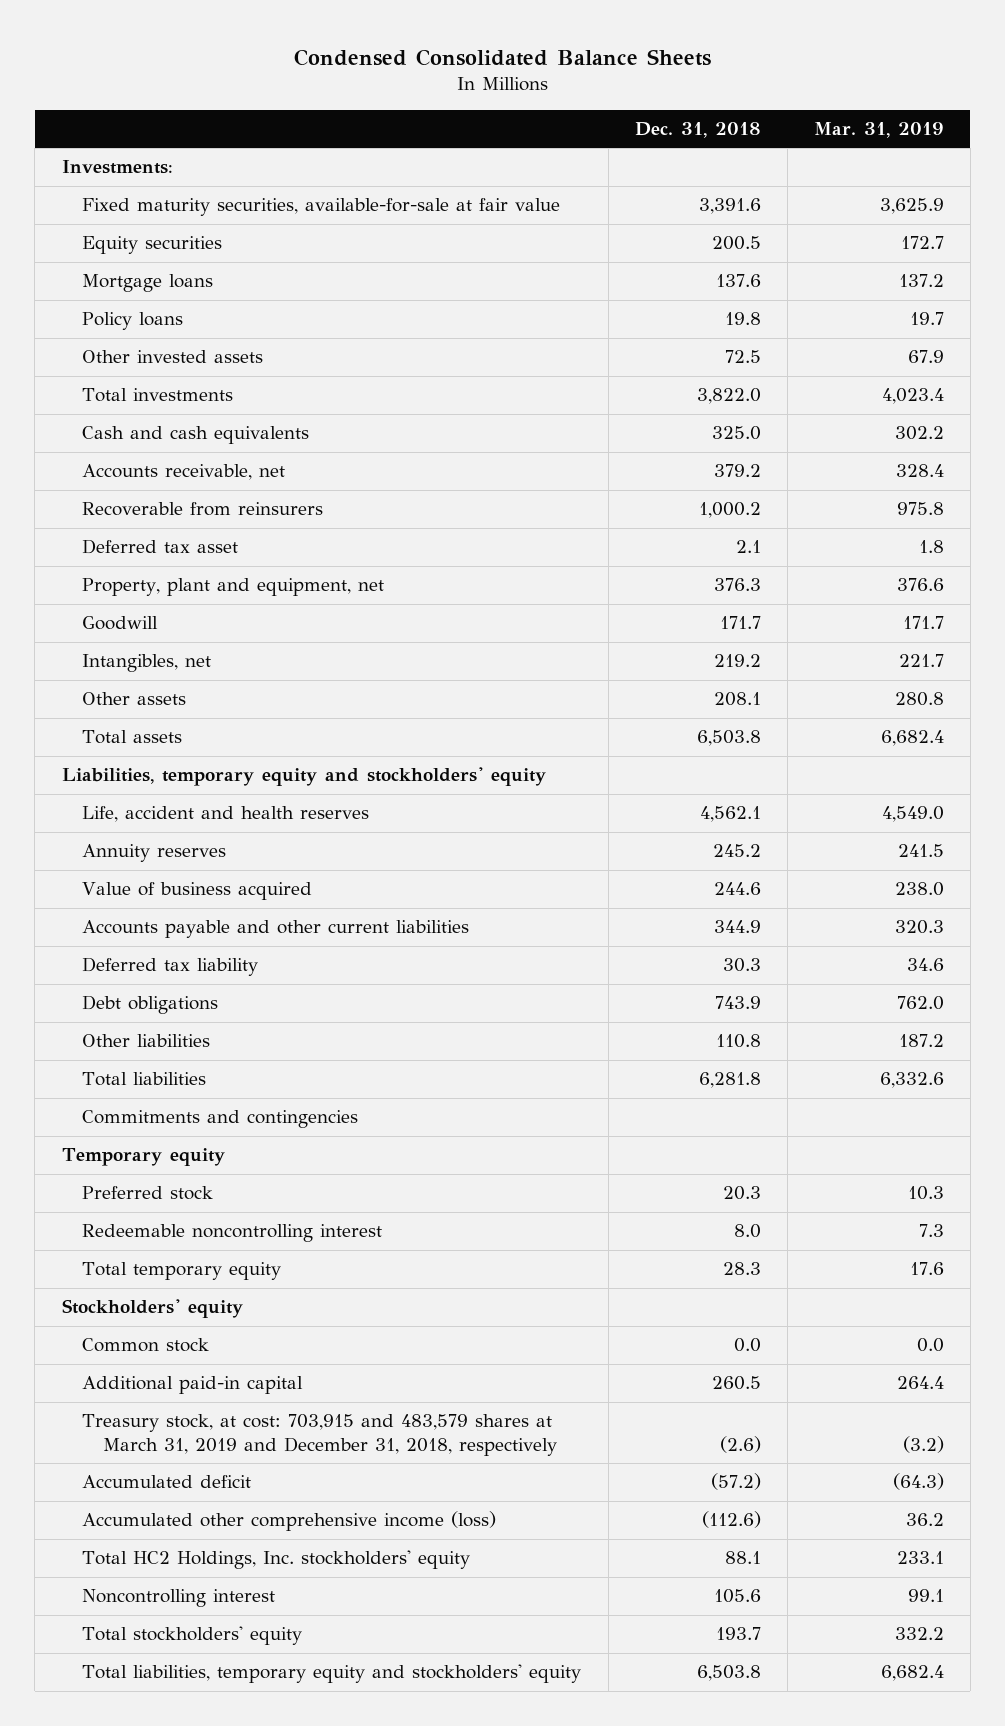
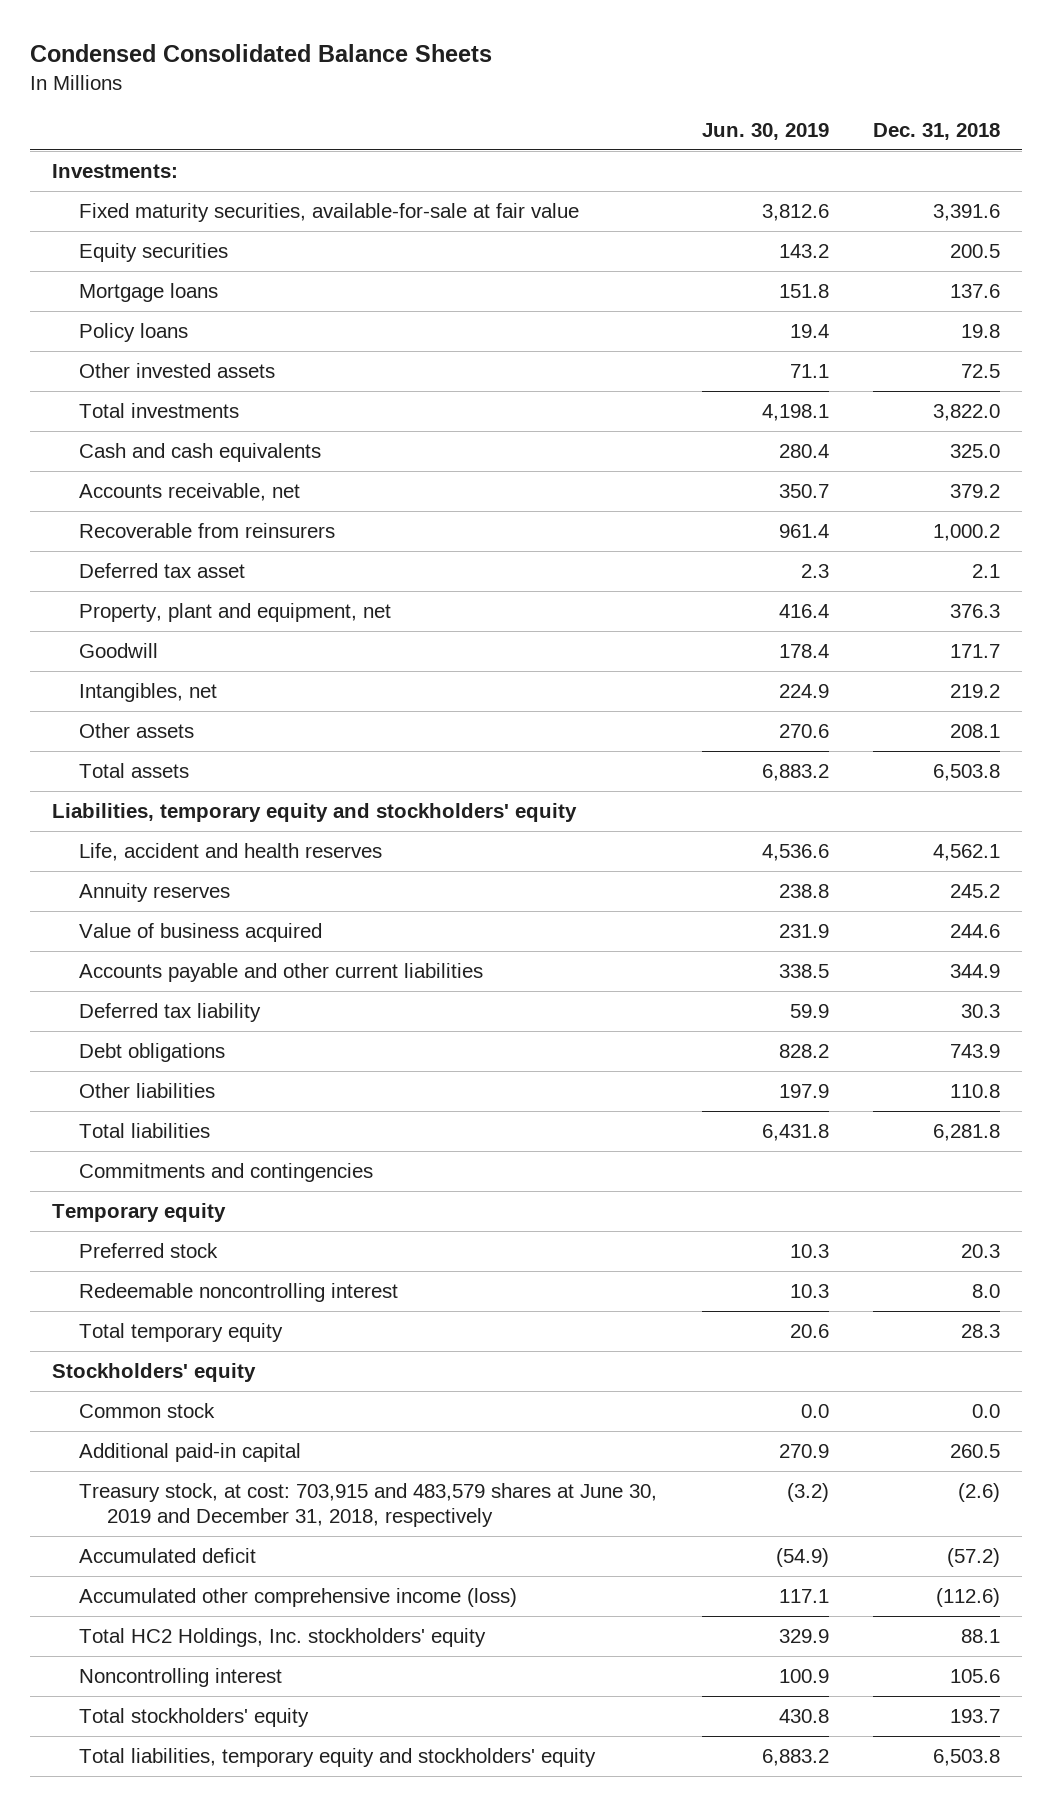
[813,122,944,139] Mar. 31, 2019 -> none
none -> [701,123,829,141] Jun. 30, 2019
[82,1414,558,1456] Treasury stock, at cost: 703,915 and 483,579 shares at March 31, 2019 and December 31, 2018, respectively -> [79,1482,658,1528] Treasury stock, at cost: 703,915 and 483,579 shares at June 30, 2019 and December 31, 2018, respectively

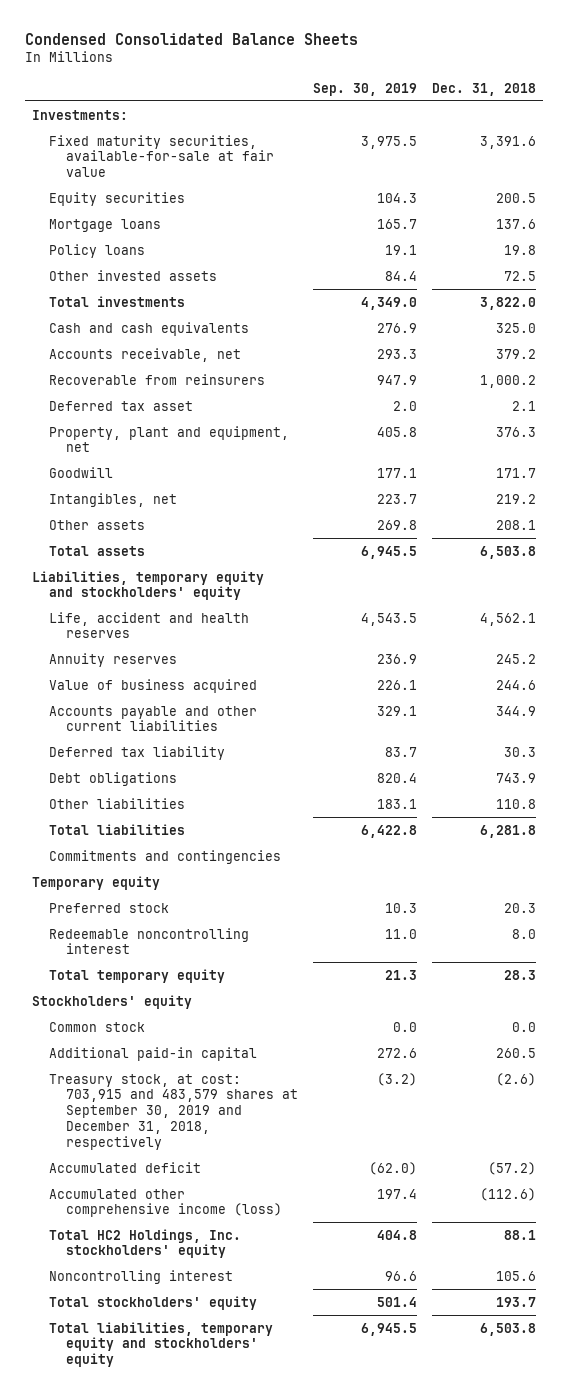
[701,123,829,141] Jun. 30, 2019 -> none
none -> [312,82,417,96] Sep. 30, 2019
[79,1482,658,1528] Treasury stock, at cost: 703,915 and 483,579 shares at June 30, 2019 and December 31, 2018, respectively -> [48,1073,298,1150] Treasury stock, at cost: 703,915 and 483,579 shares at September 30, 2019 and December 31, 2018, respectively

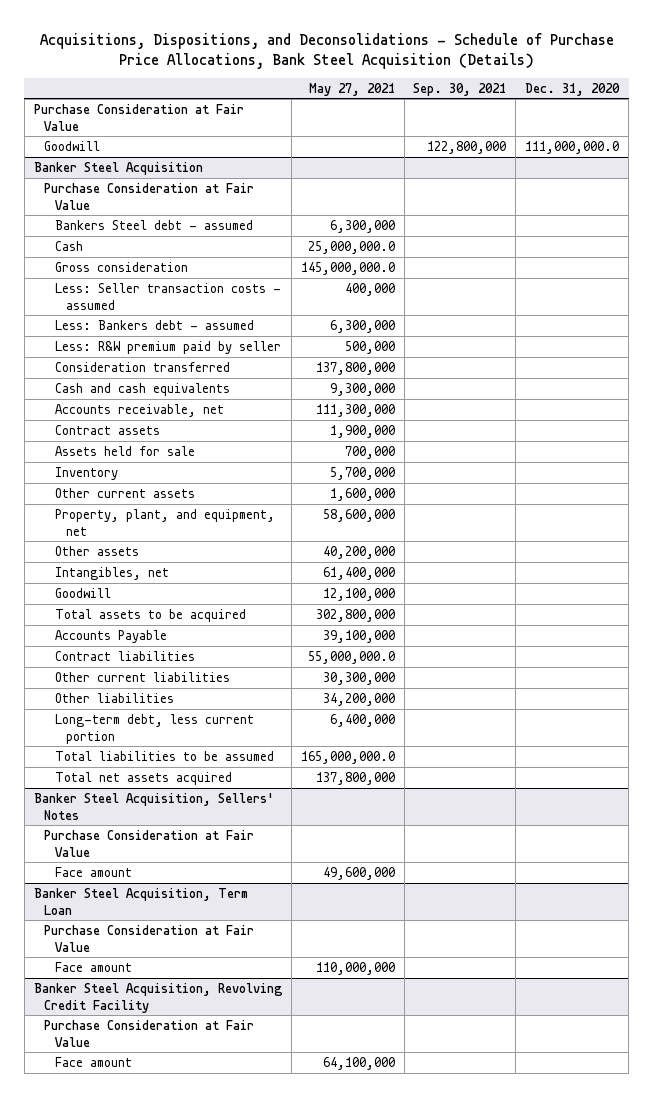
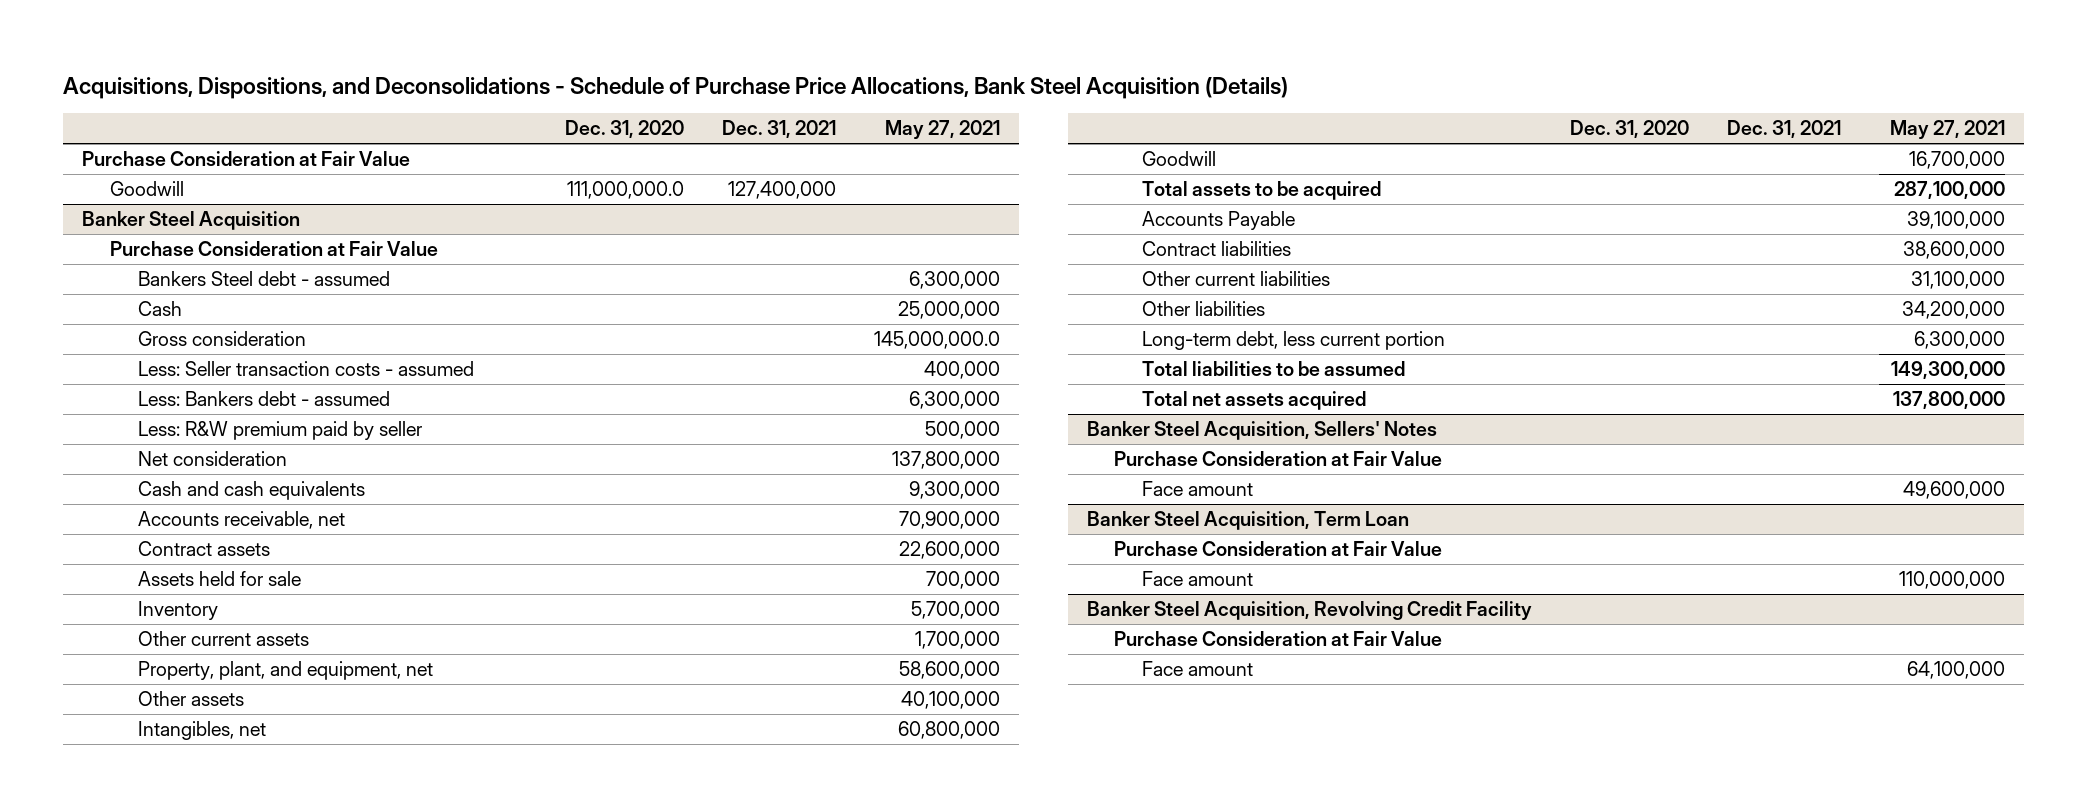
[413,82,507,96] Sep. 30, 2021 -> none
none -> [722,120,837,139] Dec. 31, 2021
[307,240,395,254] 25,000,000.0 -> [898,301,1001,320] 25,000,000
[55,361,231,372] Consideration transferred -> [137,451,287,467] Net consideration
[315,403,395,417] 111,300,000 -> [899,511,1001,530] 70,900,000
[329,424,395,438] 1,900,000 -> [899,541,1001,560] 22,600,000
[329,487,395,501] 1,600,000 -> [915,631,1001,650] 1,700,000
[322,545,395,559] 40,200,000 -> [901,691,1001,710] 40,100,000
[322,566,395,580] 61,400,000 -> [898,721,1001,740] 60,800,000
[322,587,395,601] 12,100,000 -> [1908,151,2005,170] 16,700,000
[315,608,395,622] 302,800,000 -> [1893,181,2005,200] 287,100,000
[307,650,395,664] 55,000,000.0 -> [1902,241,2005,260] 38,600,000
[322,671,395,685] 30,300,000 -> [1910,271,2005,290] 31,100,000
[329,713,395,727] 6,400,000 -> [1913,331,2005,350] 6,300,000
[300,750,395,764] 165,000,000.0 -> [1890,361,2005,380] 149,300,000

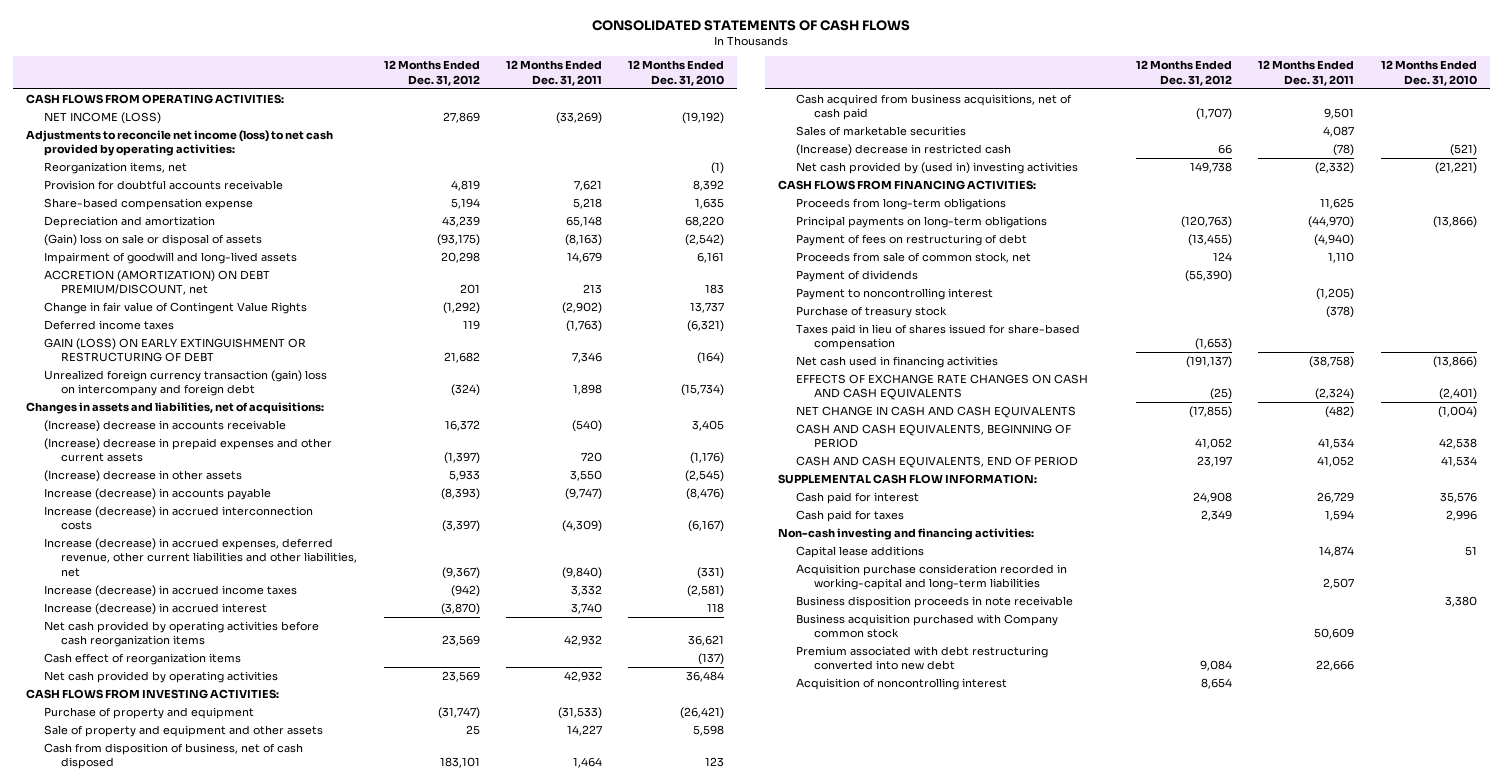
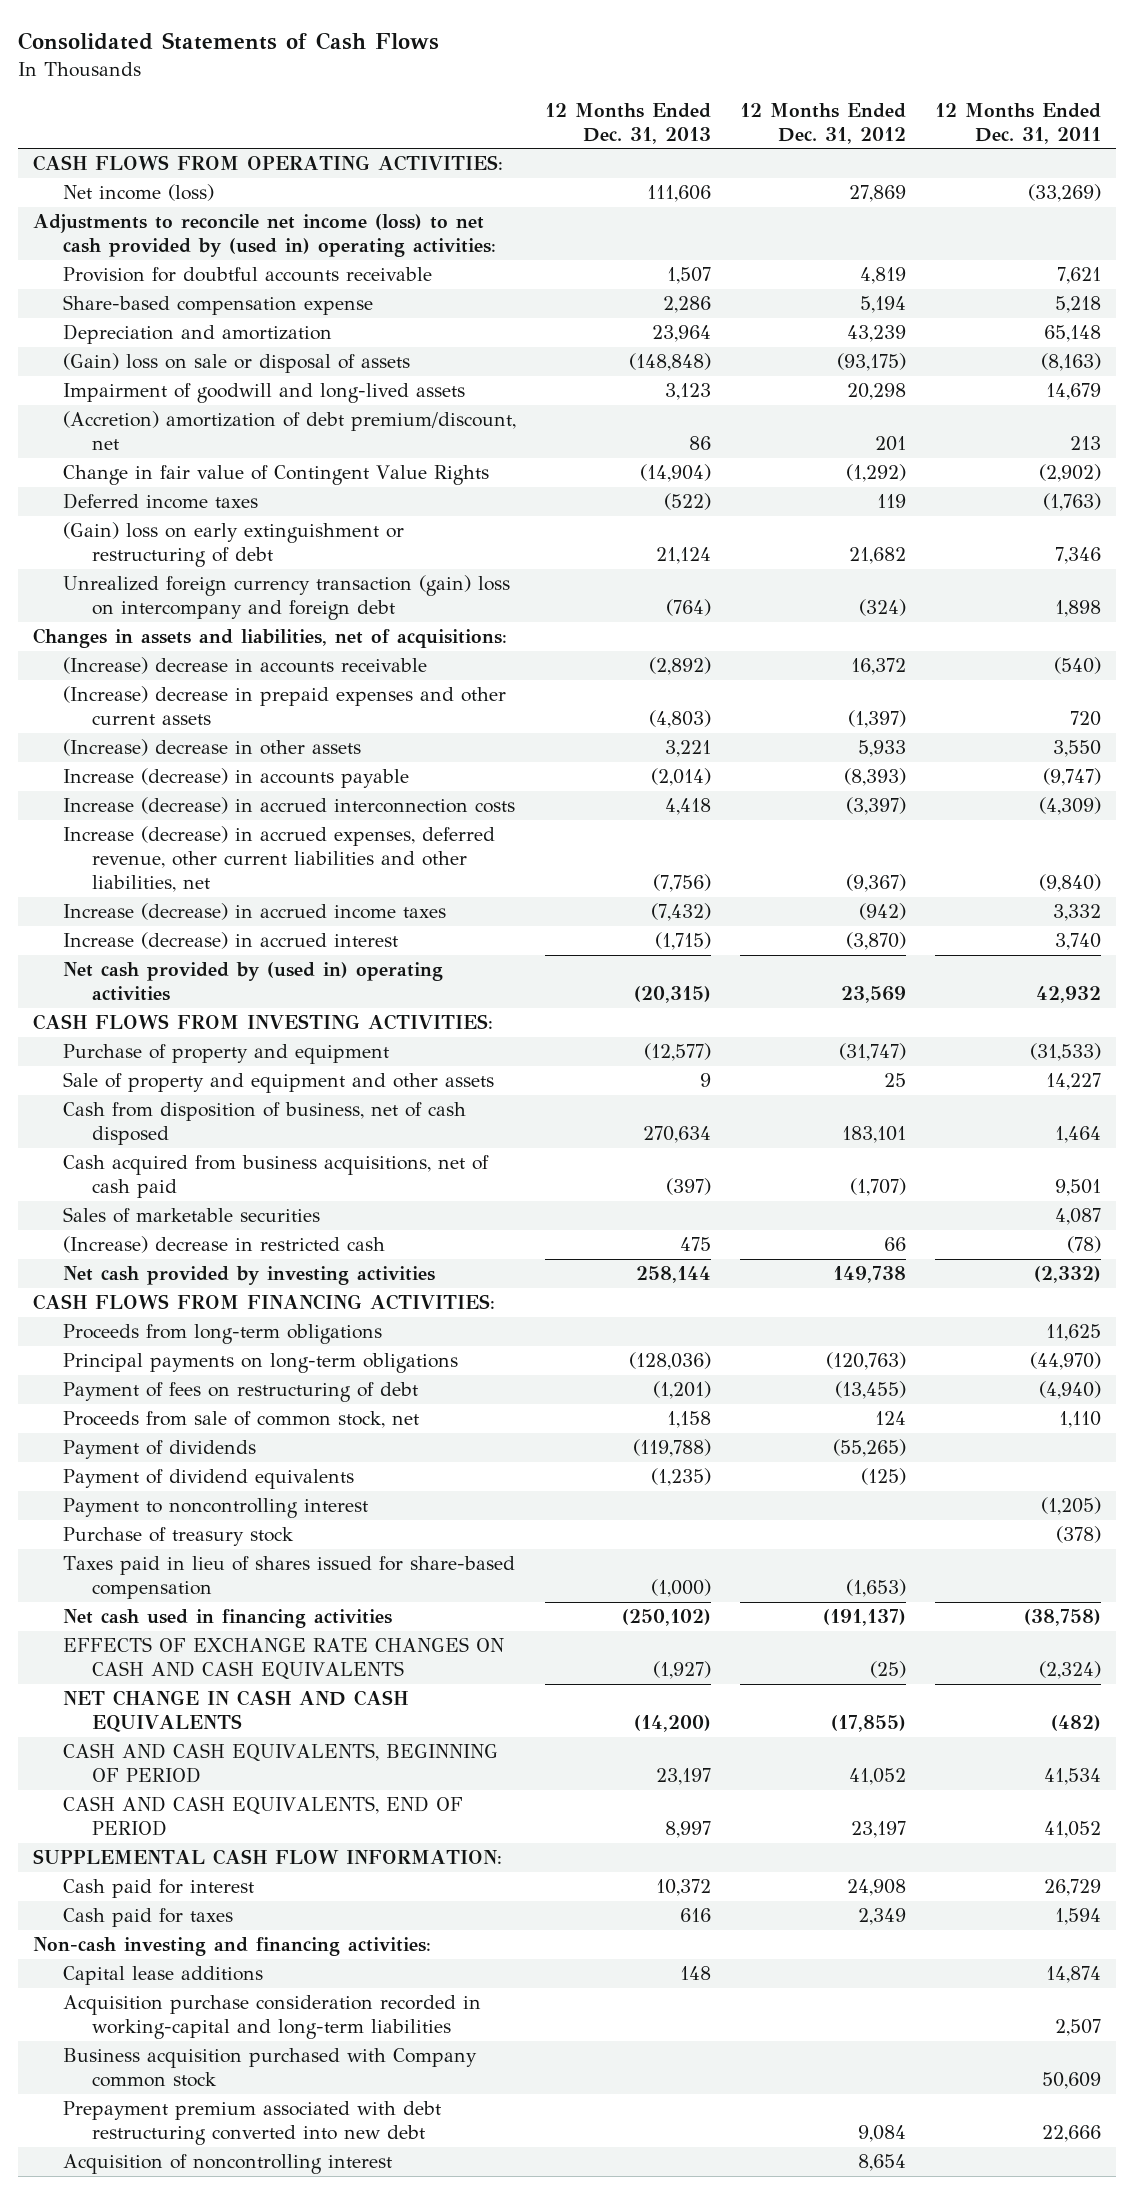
[592,19,911,31] CONSOLIDATED STATEMENTS OF CASH FLOWS -> [18,31,440,50] Consolidated Statements of Cash Flows
[628,60,725,86] 12 Months Ended Dec. 31, 2010 -> none
none -> [544,102,711,144] 12 Months Ended Dec. 31, 2013
[43,162,187,175] Reorganization items, net -> none
[43,112,161,125] NET INCOME (LOSS) -> [62,184,214,202] Net income (loss)
[25,130,333,157] Adjustments to reconcile net income (loss) to net cash provided by operating activities: -> [32,214,496,258] Adjustments to reconcile net income (loss) to net cash provided by (used in) operating activities:
[43,270,270,296] ACCRETION (AMORTIZATION) ON DEBT PREMIUM/DISCOUNT, net -> [62,411,516,451] (Accretion) amortization of debt premium/discount, net
[43,338,306,363] GAIN (LOSS) ON EARLY EXTINGUISHMENT OR RESTRUCTURING OF DEBT -> [62,522,404,568] (Gain) loss on early extinguishment or restructuring of debt
[43,621,319,648] Net cash provided by operating activities before cash reorganization items -> none
[43,653,241,666] Cash effect of reorganization items -> none
[43,671,278,684] Net cash provided by operating activities -> [62,962,443,1002] Net cash provided by (used in) operating activities
[796,162,1079,175] Net cash provided by (used in) investing activities -> [62,1266,435,1286] Net cash provided by investing activities
[1185,270,1233,283] (55,390) -> [832,1439,906,1458] (55,265)
none -> [62,1469,354,1490] Payment of dividend equivalents
[796,596,1074,609] Business disposition proceeds in note receivable -> none
[796,646,1049,671] Premium associated with debt restructuring converted into new debt -> [62,2101,441,2146] Prepayment premium associated with debt restructuring converted into new debt

